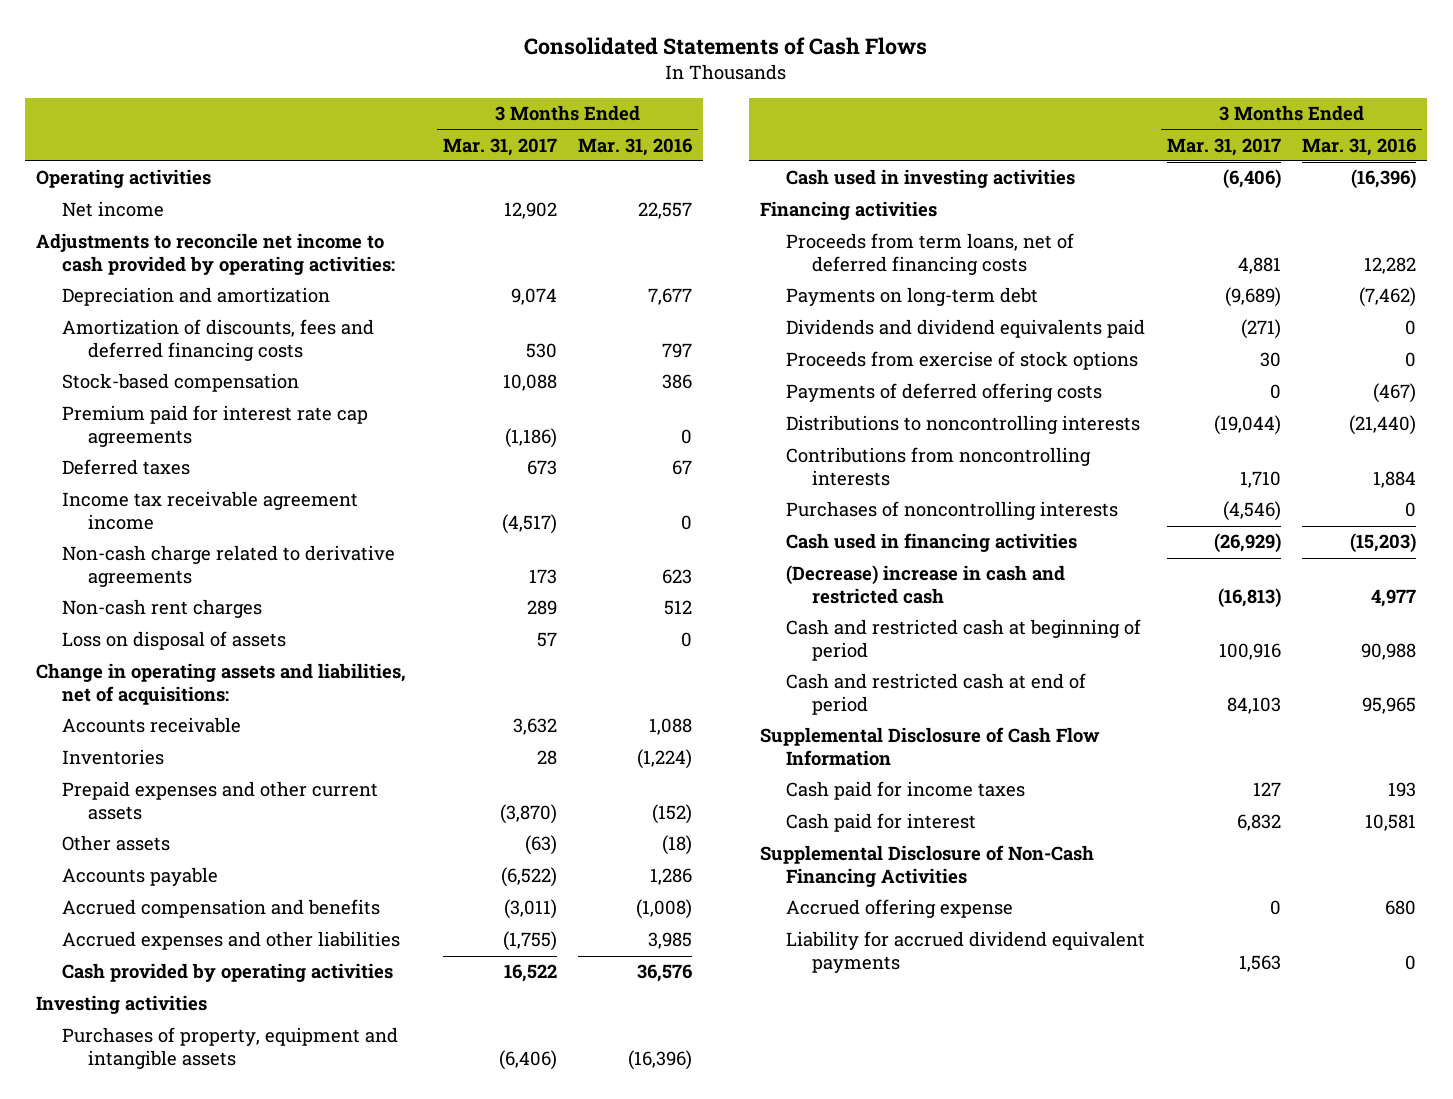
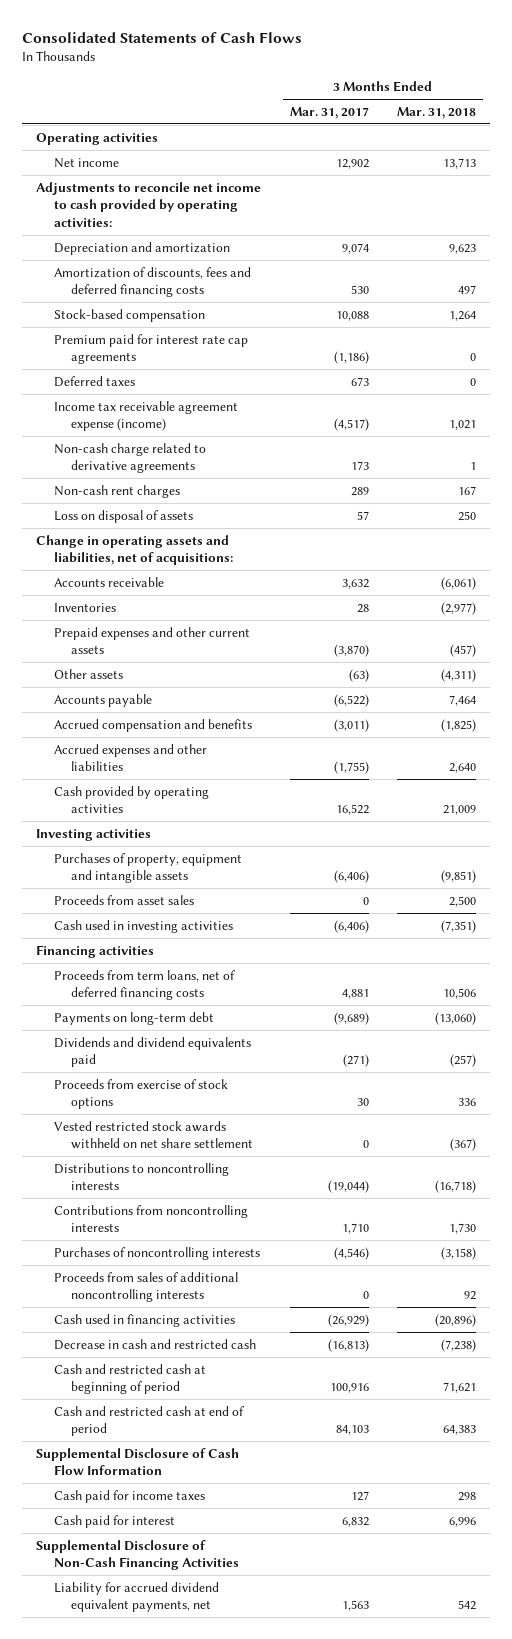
[578,137,693,156] Mar. 31, 2016 -> none
none -> [397,106,477,119] Mar. 31, 2018
[62,491,359,530] Income tax receivable agreement income -> [53,400,238,432] Income tax receivable agreement expense (income)
none -> [53,894,194,905] Proceeds from asset sales
[786,383,1103,403] Payments of deferred offering costs -> none
none -> [53,1120,254,1150] Vested restricted stock awards withheld on net share settlement
none -> [53,1271,238,1303] Proceeds from sales of additional noncontrolling interests
[786,565,1066,604] (Decrease) increase in cash and restricted cash -> [53,1338,256,1350] Decrease in cash and restricted cash
[786,899,1014,919] Accrued offering expense -> none
[786,931,1146,973] Liability for accrued dividend equivalent payments -> [53,1581,219,1613] Liability for accrued dividend equivalent payments, net

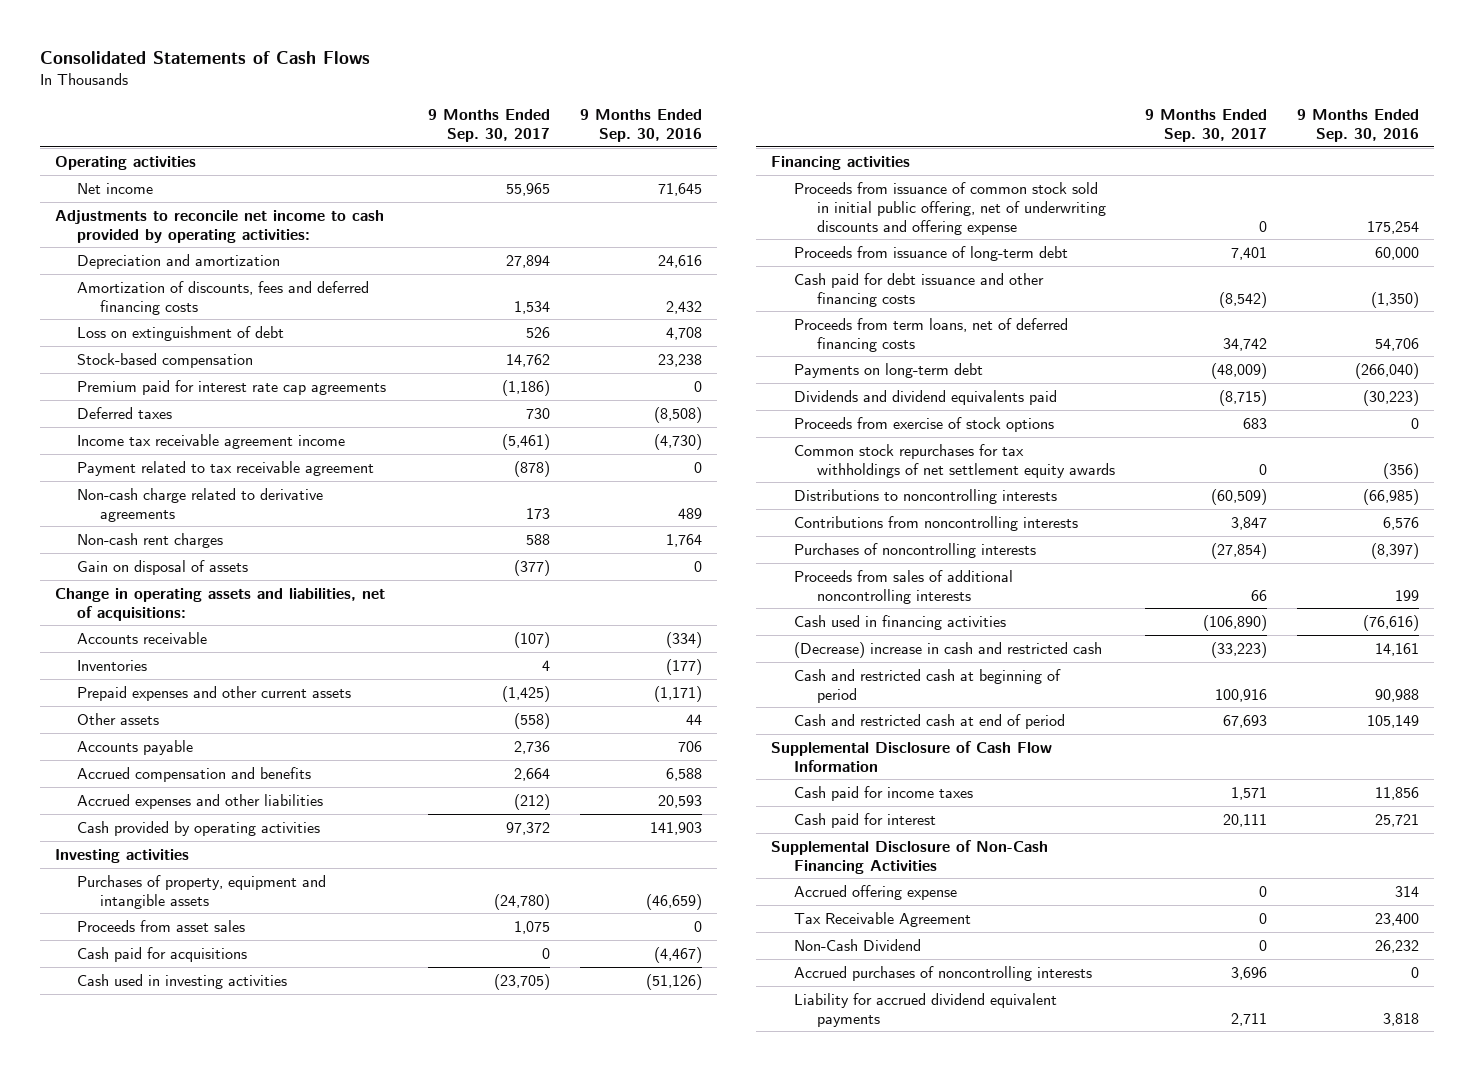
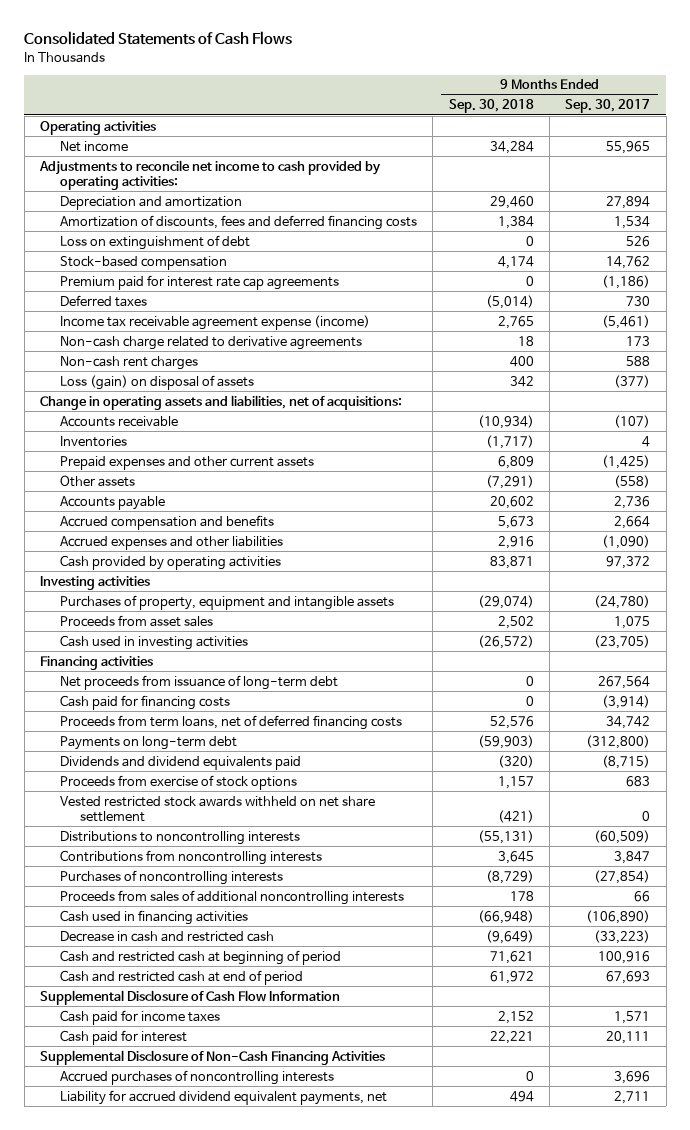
[579,109,702,142] 9 Months Ended Sep. 30, 2016 -> none
none -> [448,99,534,114] Sep. 30, 2018
[77,460,375,476] Payment related to tax receivable agreement -> none
[77,433,346,449] Income tax receivable agreement income -> [59,314,370,330] Income tax receivable agreement expense (income)
[77,559,249,575] Gain on disposal of assets -> [59,374,254,390] Loss (gain) on disposal of assets
[513,793,550,810] (212) -> [602,534,651,549] (1,090)
[77,946,248,962] Cash paid for acquisitions -> none
[793,181,1106,235] Proceeds from issuance of common stock sold in initial public offering, net of underwriting discounts and offering expense -> none
[793,245,1068,261] Proceeds from issuance of long-term debt -> [59,674,338,690] Net proceeds from issuance of long-term debt
[1230,246,1267,260] 7,401 -> [598,675,651,689] 267,564
[793,272,1044,307] Cash paid for debt issuance and other financing costs -> [59,694,230,710] Cash paid for financing costs
[1218,291,1267,308] (8,542) -> [602,694,651,709] (3,914)
[1210,362,1267,379] (48,009) -> [586,734,651,749] (312,800)
[793,443,1115,478] Common stock repurchases for tax withholdings of net settlement equity awards -> none
none -> [59,795,375,822] Vested restricted stock awards withheld on net share settlement
[793,641,1102,658] (Decrease) increase in cash and restricted cash -> [59,930,274,942] Decrease in cash and restricted cash
[793,884,957,900] Accrued offering expense -> none
[793,911,971,927] Tax Receivable Agreement -> none
[793,938,921,951] Non-Cash Dividend -> none
[793,992,1057,1027] Liability for accrued dividend equivalent payments -> [59,1089,387,1105] Liability for accrued dividend equivalent payments, net

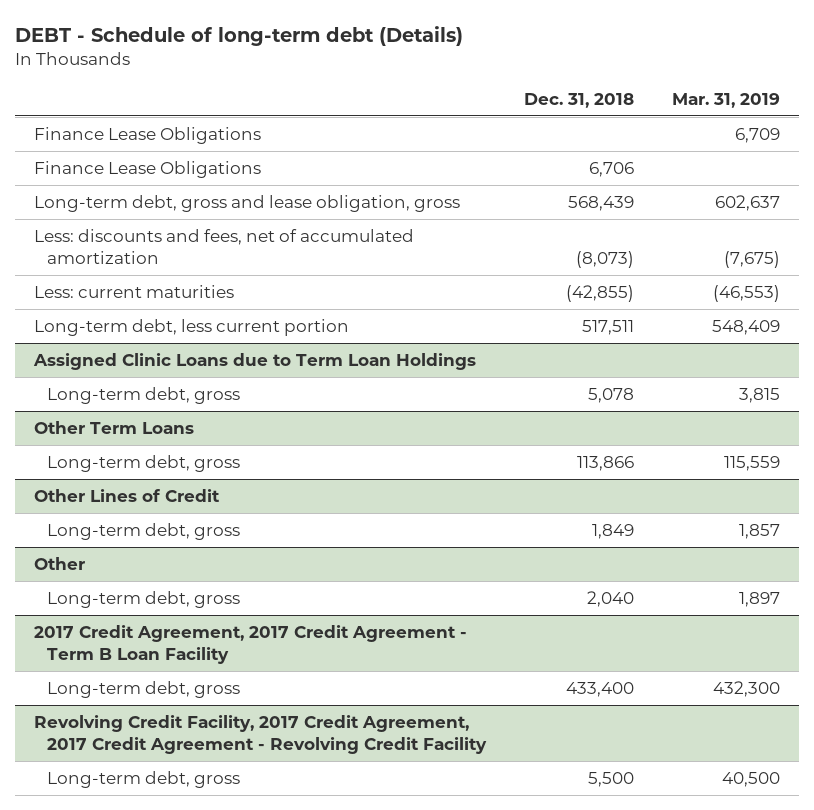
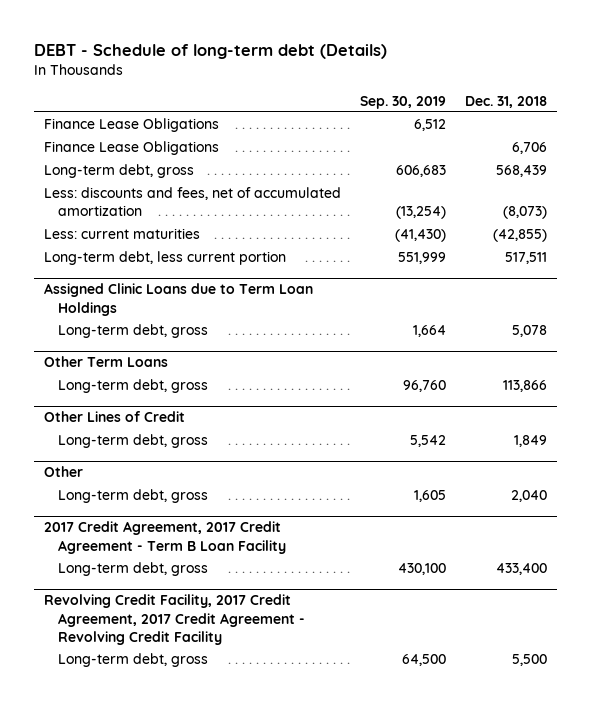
[672,92,781,108] Mar. 31, 2019 -> none
none -> [359,95,446,109] Sep. 30, 2019
[34,194,461,212] Long-term debt, gross and lease obligation, gross -> [43,164,194,179] Long-term debt, gross

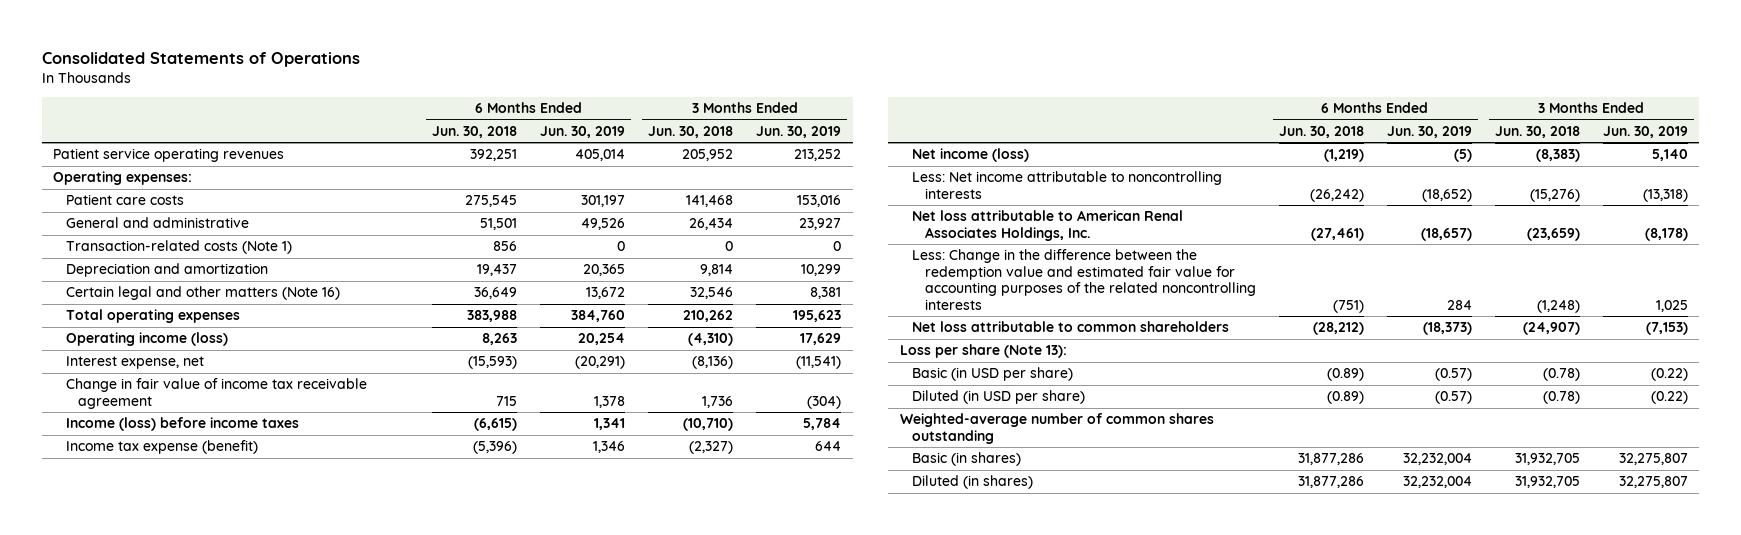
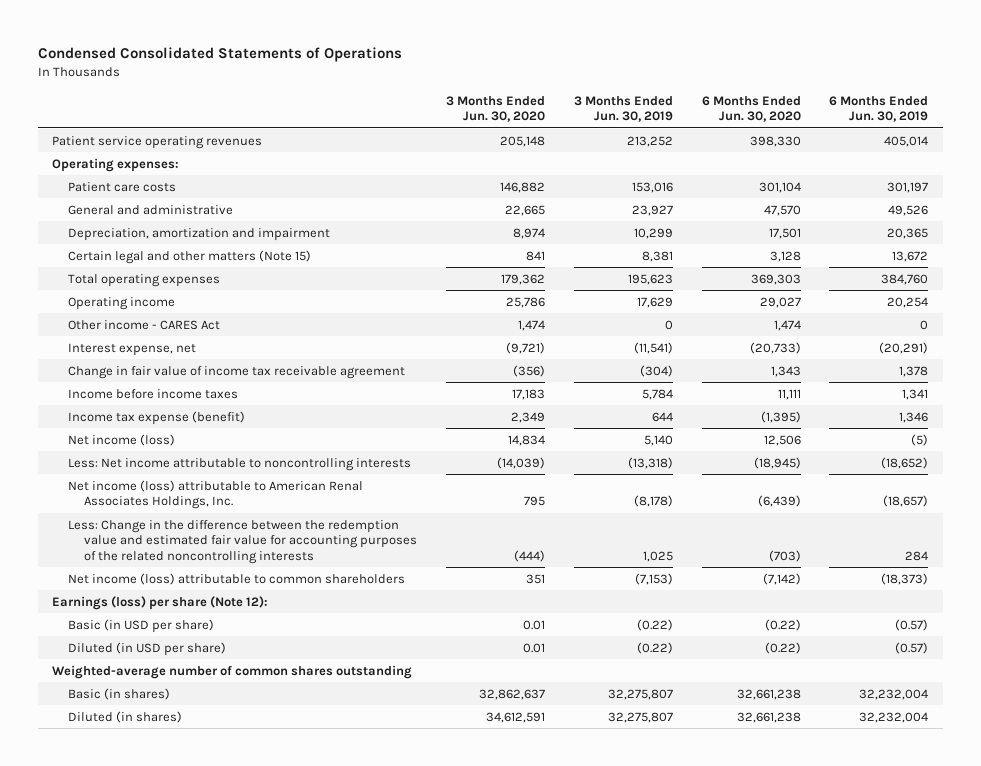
[41,51,360,67] Consolidated Statements of Operations -> [37,47,402,63] Condensed Consolidated Statements of Operations
[432,125,518,138] Jun. 30, 2018 -> none
[648,125,734,138] Jun. 30, 2018 -> none
none -> [445,95,545,123] 3 Months Ended Jun. 30, 2020
none -> [701,95,801,123] 6 Months Ended Jun. 30, 2020
[65,240,292,255] Transaction-related costs (Note 1) -> none
[65,263,268,278] Depreciation and amortization -> [68,227,331,241] Depreciation, amortization and impairment
[65,286,340,301] Certain legal and other matters (Note 16) -> [68,249,312,264] Certain legal and other matters (Note 15)
[65,332,228,347] Operating income (loss) -> [68,296,176,310] Operating income
none -> [68,319,221,330] Other income - CARES Act
[65,417,299,432] Income (loss) before income taxes -> [68,388,239,399] Income before income taxes
[912,210,1184,241] Net loss attributable to American Renal Associates Holdings, Inc. -> [68,479,364,510] Net income (loss) attributable to American Renal Associates Holdings, Inc.
[912,321,1230,333] Net loss attributable to common shareholders -> [68,572,406,585] Net income (loss) attributable to common shareholders
[899,344,1067,359] Loss per share (Note 13): -> [52,595,269,610] Earnings (loss) per share (Note 12):

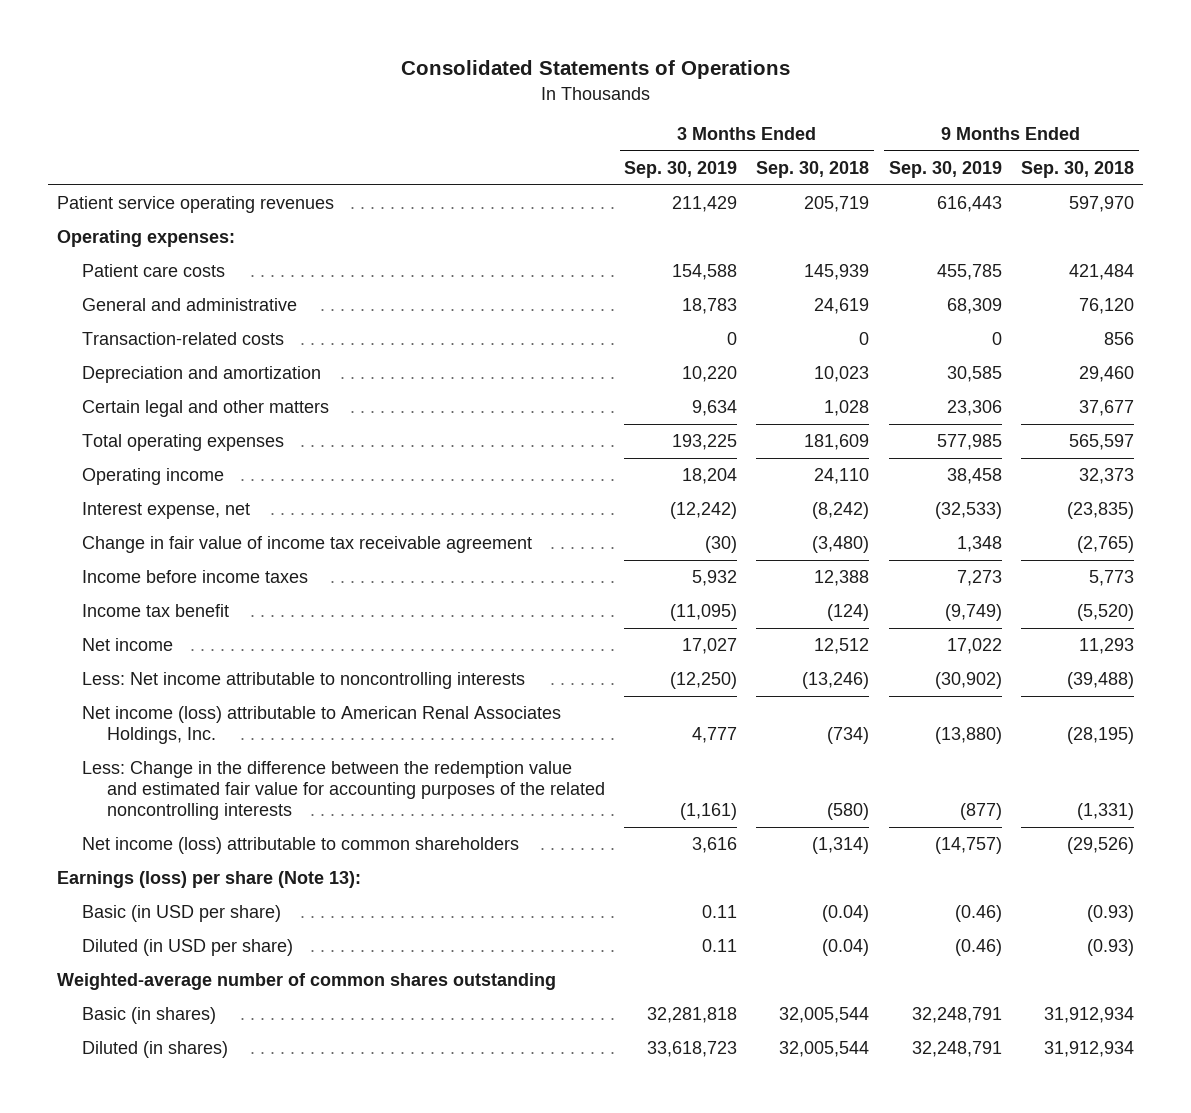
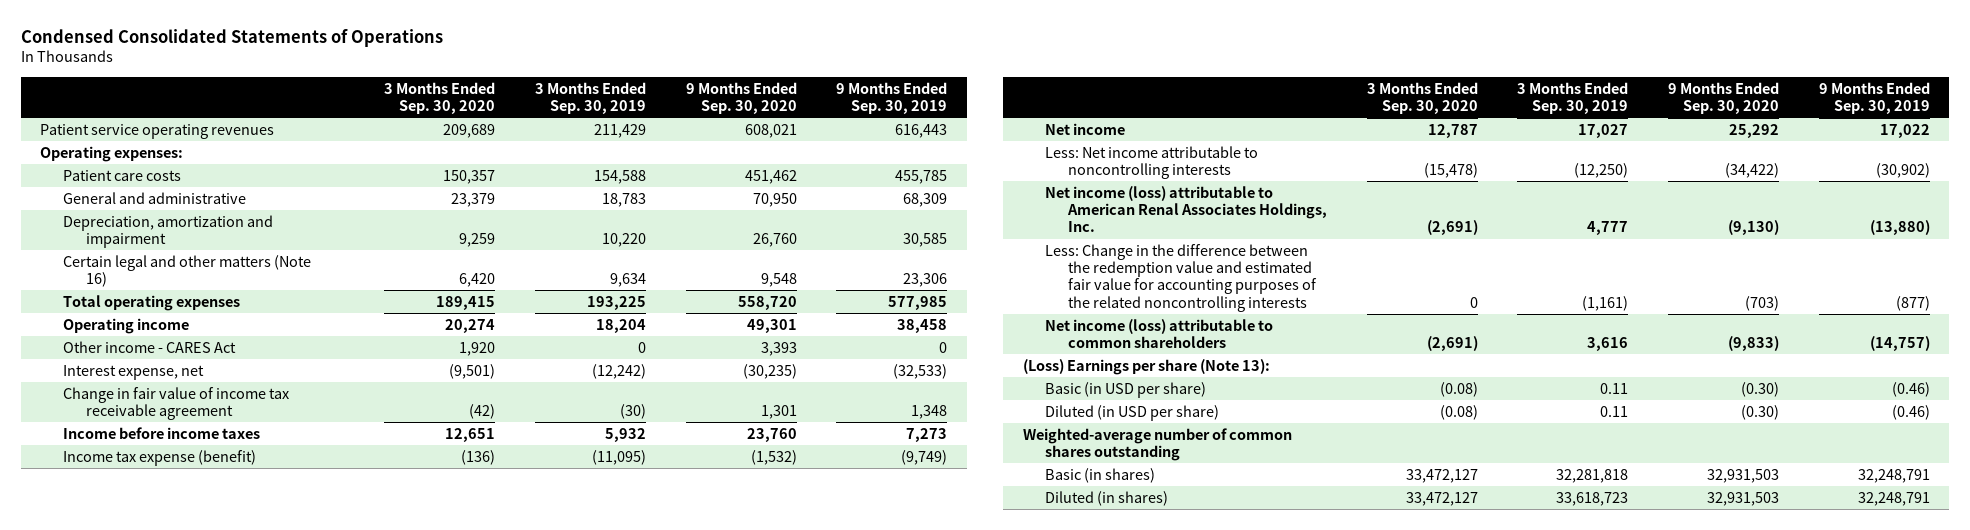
[400,60,790,80] Consolidated Statements of Operations -> [20,28,443,47] Condensed Consolidated Statements of Operations
[756,160,870,178] Sep. 30, 2018 -> none
[1020,160,1134,178] Sep. 30, 2018 -> none
none -> [384,81,496,114] 3 Months Ended Sep. 30, 2020
none -> [685,81,797,114] 9 Months Ended Sep. 30, 2020
[82,331,285,345] Transaction-related costs -> none
[82,365,322,383] Depreciation and amortization -> [63,214,274,249] Depreciation, amortization and impairment
[82,399,330,417] Certain legal and other matters -> [63,254,312,288] Certain legal and other matters (Note 16)
none -> [63,340,237,353] Other income - CARES Act
[82,603,230,617] Income tax benefit -> [63,449,257,466] Income tax expense (benefit)
[57,870,362,888] Earnings (loss) per share (Note 13): -> [1022,358,1270,375] (Loss) Earnings per share (Note 13):

